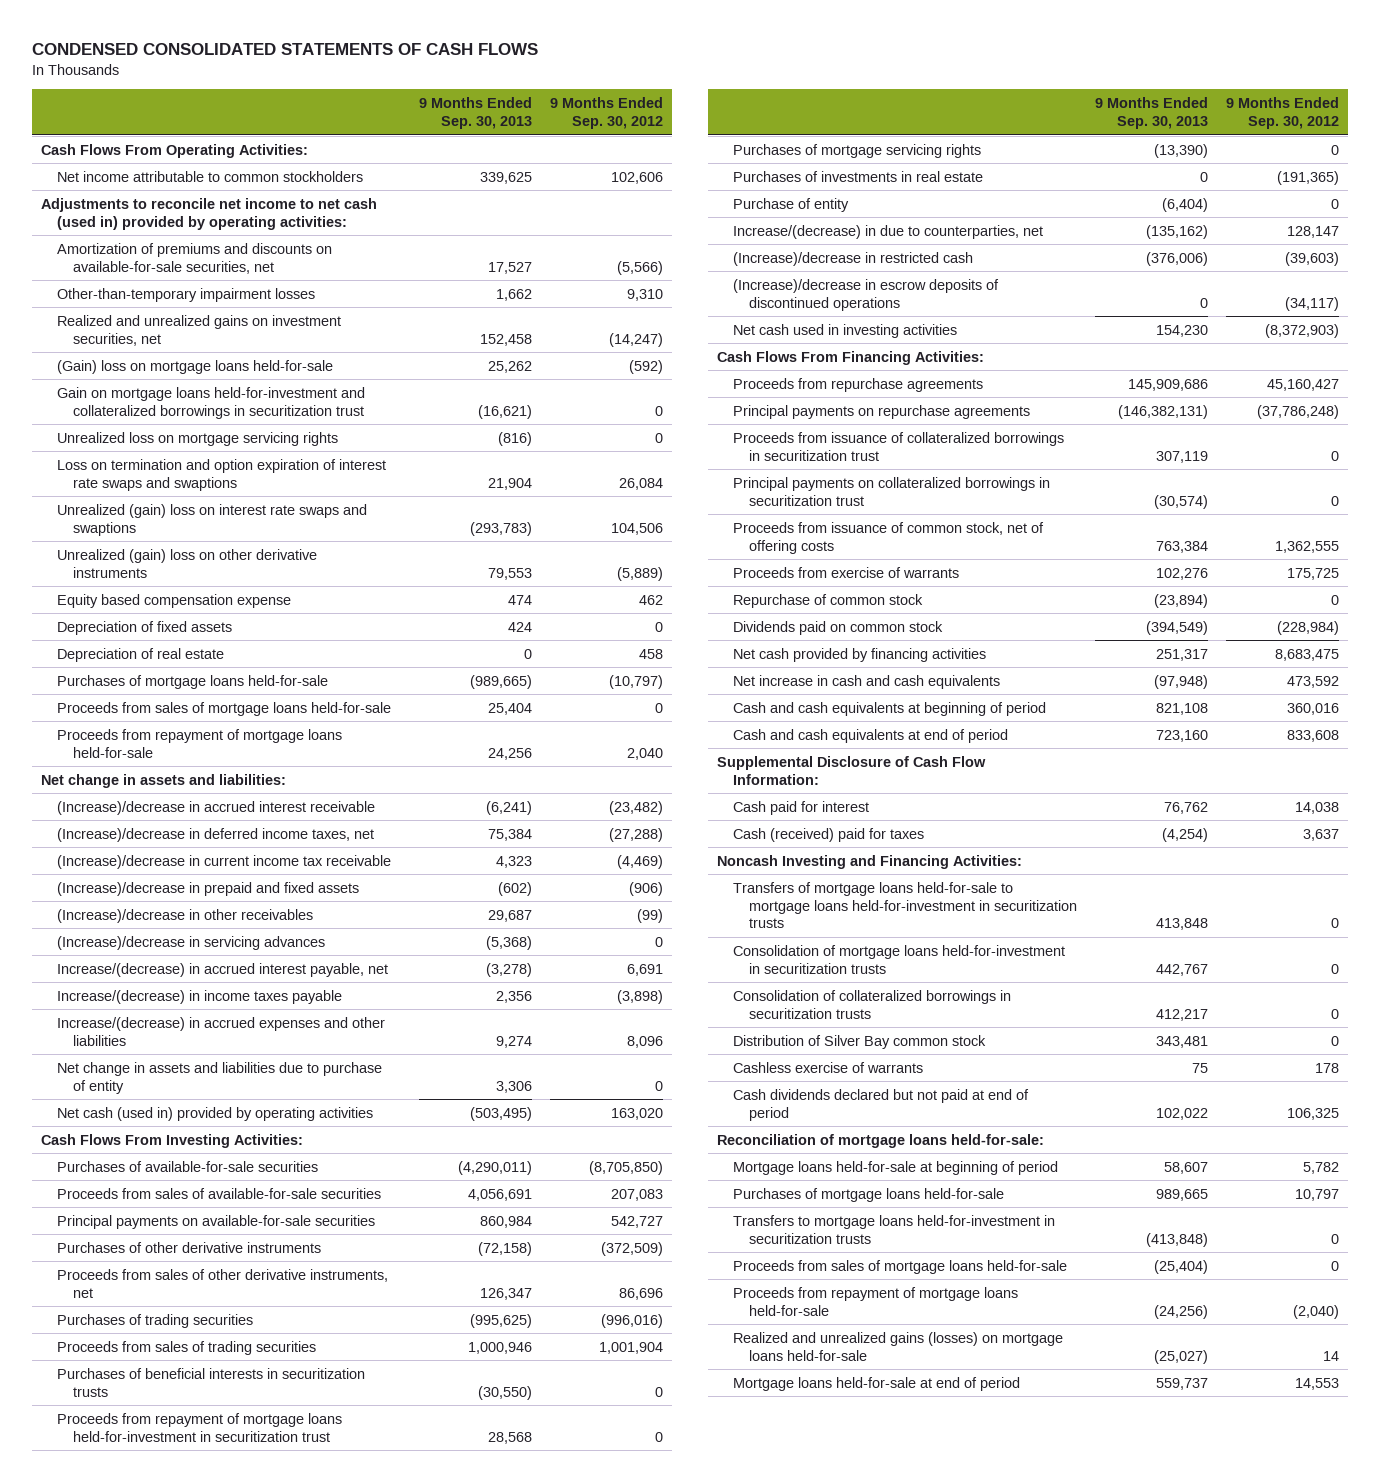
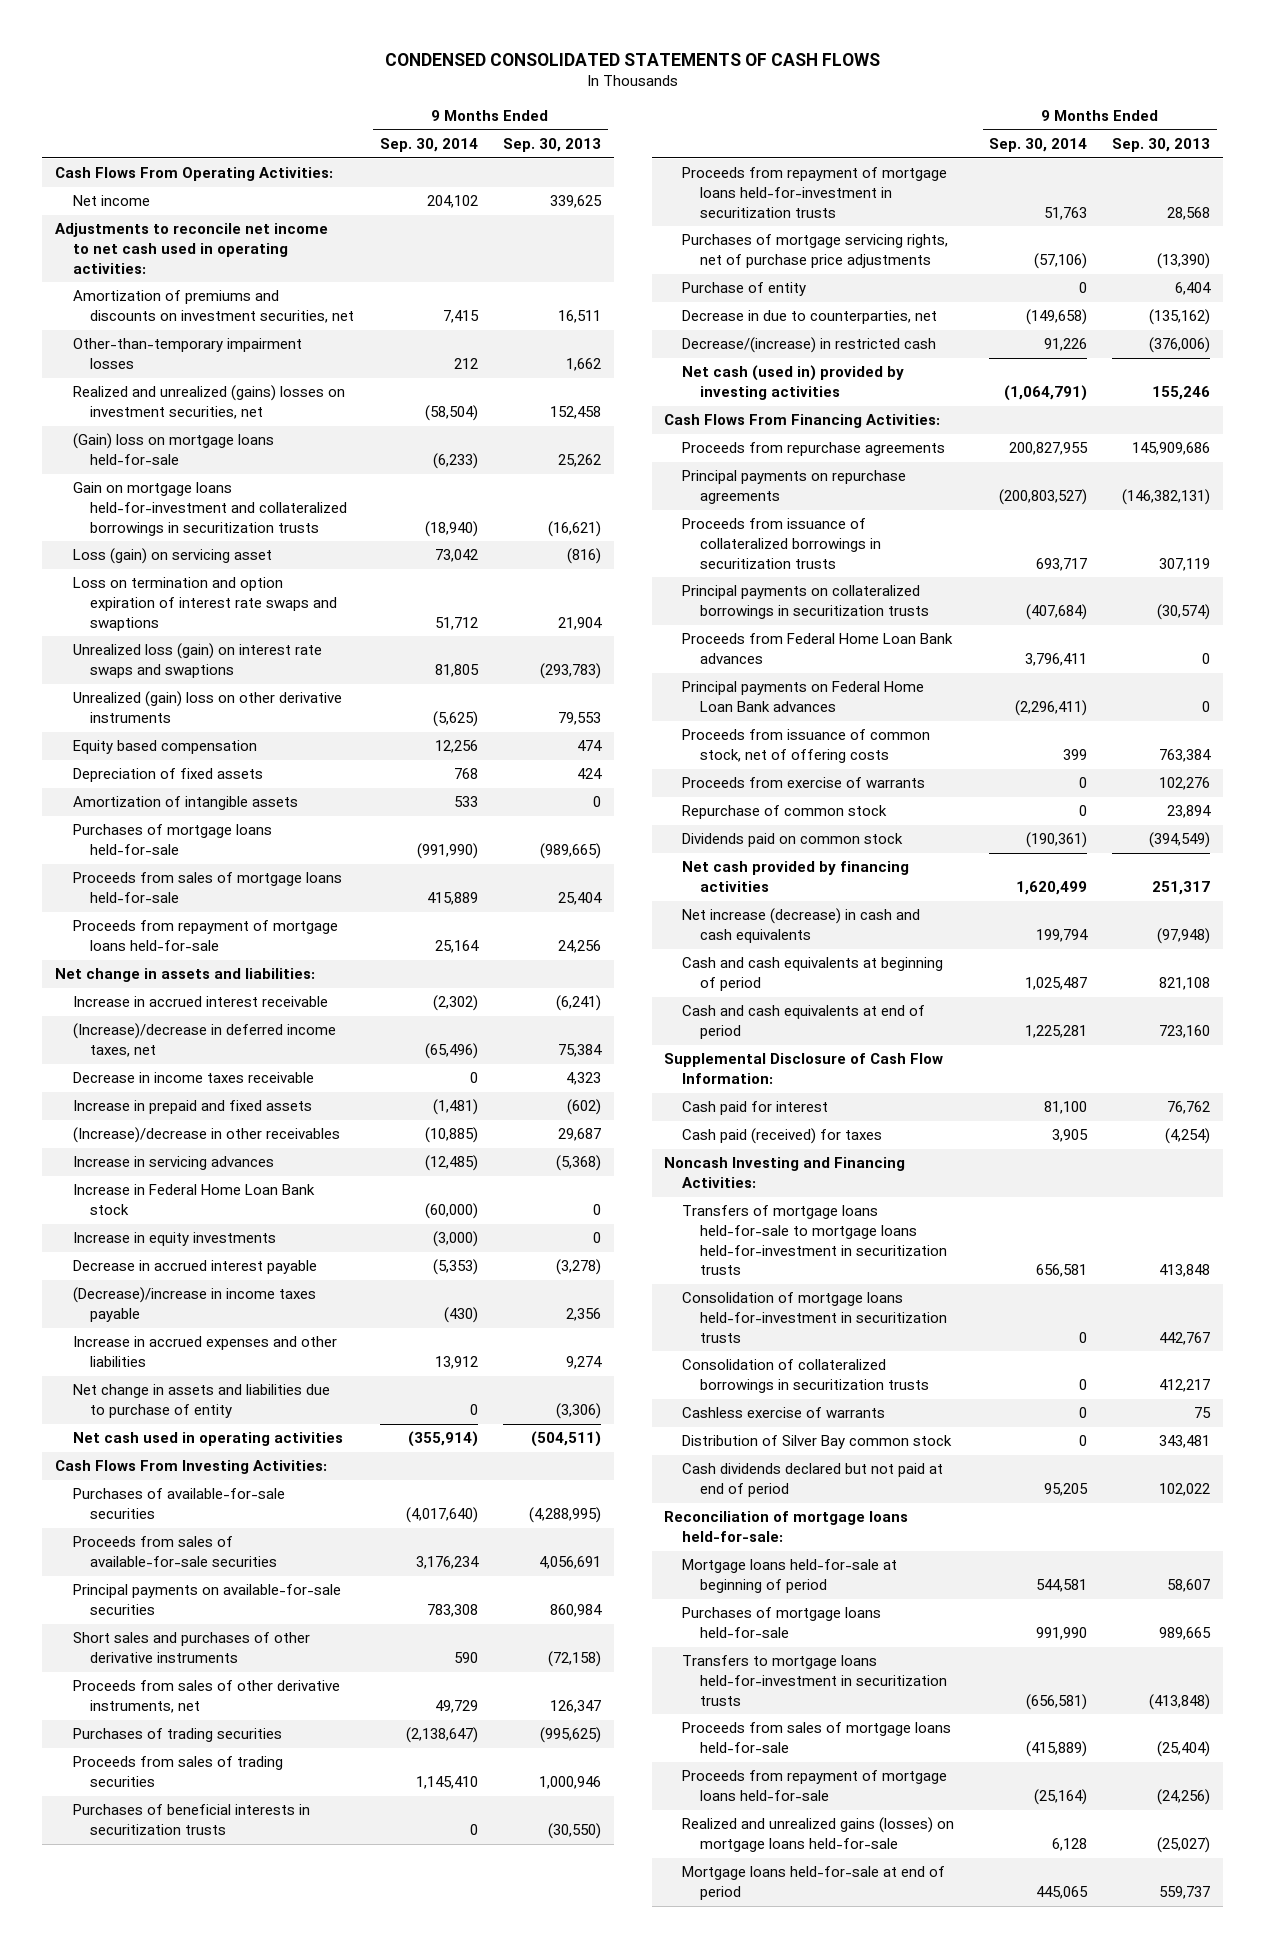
[549,97,663,129] 9 Months Ended Sep. 30, 2012 -> none
none -> [379,137,478,152] Sep. 30, 2014
[57,170,364,182] Net income attributable to common stockholders -> [72,195,150,207] Net income
[41,197,378,230] Adjustments to reconcile net income to net cash (used in) provided by operating activities: -> [55,223,329,274] Adjustments to reconcile net income to net cash used in operating activities:
[57,242,333,274] Amortization of premiums and discounts on available-for-sale securities, net -> [72,290,355,323] Amortization of premiums and discounts on investment securities, net
[487,261,532,274] 17,527 -> [558,309,602,323] 16,511
[57,314,342,346] Realized and unrealized gains on investment securities, net -> [72,385,345,419] Realized and unrealized (gains) losses on investment securities, net
[57,386,366,419] Gain on mortgage loans held-for-investment and collateralized borrowings in securitization trust -> [72,482,348,536] Gain on mortgage loans held-for-investment and collateralized borrowings in securitization trusts
[57,431,339,446] Unrealized loss on mortgage servicing rights -> [72,548,272,565] Loss (gain) on servicing asset
[57,503,368,536] Unrealized (gain) loss on interest rate swaps and swaptions -> [72,643,322,678] Unrealized loss (gain) on interest rate swaps and swaptions
[57,593,292,608] Equity based compensation expense -> [72,740,257,755] Equity based compensation
[57,647,225,662] Depreciation of real estate -> none
none -> [72,796,298,811] Amortization of intangible assets
[57,800,376,815] (Increase)/decrease in accrued interest receivable -> [72,996,328,1008] Increase in accrued interest receivable
[57,854,392,869] (Increase)/decrease in current income tax receivable -> [72,1072,314,1084] Decrease in income taxes receivable
[57,881,360,896] (Increase)/decrease in prepaid and fixed assets -> [72,1100,312,1115] Increase in prepaid and fixed assets
[57,935,326,950] (Increase)/decrease in servicing advances -> [72,1156,274,1171] Increase in servicing advances
none -> [72,1184,315,1215] Increase in Federal Home Loan Bank stock
none -> [72,1232,276,1247] Increase in equity investments
[57,962,389,977] Increase/(decrease) in accrued interest payable, net -> [72,1260,317,1275] Decrease in accrued interest payable
[57,989,343,1004] Increase/(decrease) in income taxes payable -> [72,1287,316,1322] (Decrease)/increase in income taxes payable
[57,1016,386,1046] Increase/(decrease) in accrued expenses and other liabilities -> [72,1336,337,1367] Increase in accrued expenses and other liabilities
[495,1080,532,1093] 3,306 -> [556,1402,602,1419] (3,306)
[57,1106,374,1121] Net cash (used in) provided by operating activities -> [72,1432,343,1447] Net cash used in operating activities
[469,1106,532,1121] (503,495) -> [531,1431,602,1448] (504,511)
[457,1160,532,1175] (4,290,011) -> [529,1506,602,1523] (4,288,995)
[57,1241,322,1253] Purchases of other derivative instruments -> [72,1632,310,1663] Short sales and purchases of other derivative instruments
[733,170,984,182] Purchases of investments in real estate -> none
[733,278,1000,311] (Increase)/decrease in escrow deposits of discontinued operations -> none
[57,1412,343,1442] Proceeds from repayment of mortgage loans held-for-investment in securitization trust -> [681,167,947,218] Proceeds from repayment of mortgage loans held-for-investment in securitization trusts
[733,143,982,158] Purchases of mortgage servicing rights -> [681,234,948,268] Purchases of mortgage servicing rights, net of purchase price adjustments
[1161,197,1208,212] (6,404) -> [1175,282,1212,296] 6,404
[733,224,1044,239] Increase/(decrease) in due to counterparties, net -> [681,310,937,325] Decrease in due to counterparties, net
[733,251,974,266] (Increase)/decrease in restricted cash -> [681,337,936,354] Decrease/(increase) in restricted cash
[733,323,958,338] Net cash used in investing activities -> [681,365,904,400] Net cash (used in) provided by investing activities
[1155,324,1208,337] 154,230 -> [1152,385,1211,400] 155,246
[733,431,1065,461] Proceeds from issuance of collateralized borrowings in securitization trust -> [681,518,881,569] Proceeds from issuance of collateralized borrowings in securitization trusts
[733,476,1051,506] Principal payments on collateralized borrowings in securitization trust -> [681,585,929,619] Principal payments on collateralized borrowings in securitization trusts
none -> [681,633,953,664] Proceeds from Federal Home Loan Bank advances
none -> [681,681,924,712] Principal payments on Federal Home Loan Bank advances
[1153,593,1208,608] (23,894) -> [1167,805,1212,819] 23,894
[733,674,1001,689] Net increase in cash and cash equivalents -> [681,908,920,943] Net increase (decrease) in cash and cash equivalents
[733,827,925,842] Cash (received) paid for taxes -> [681,1128,882,1145] Cash paid (received) for taxes
[733,1034,987,1049] Distribution of Silver Bay common stock -> [681,1435,952,1450] Distribution of Silver Bay common stock

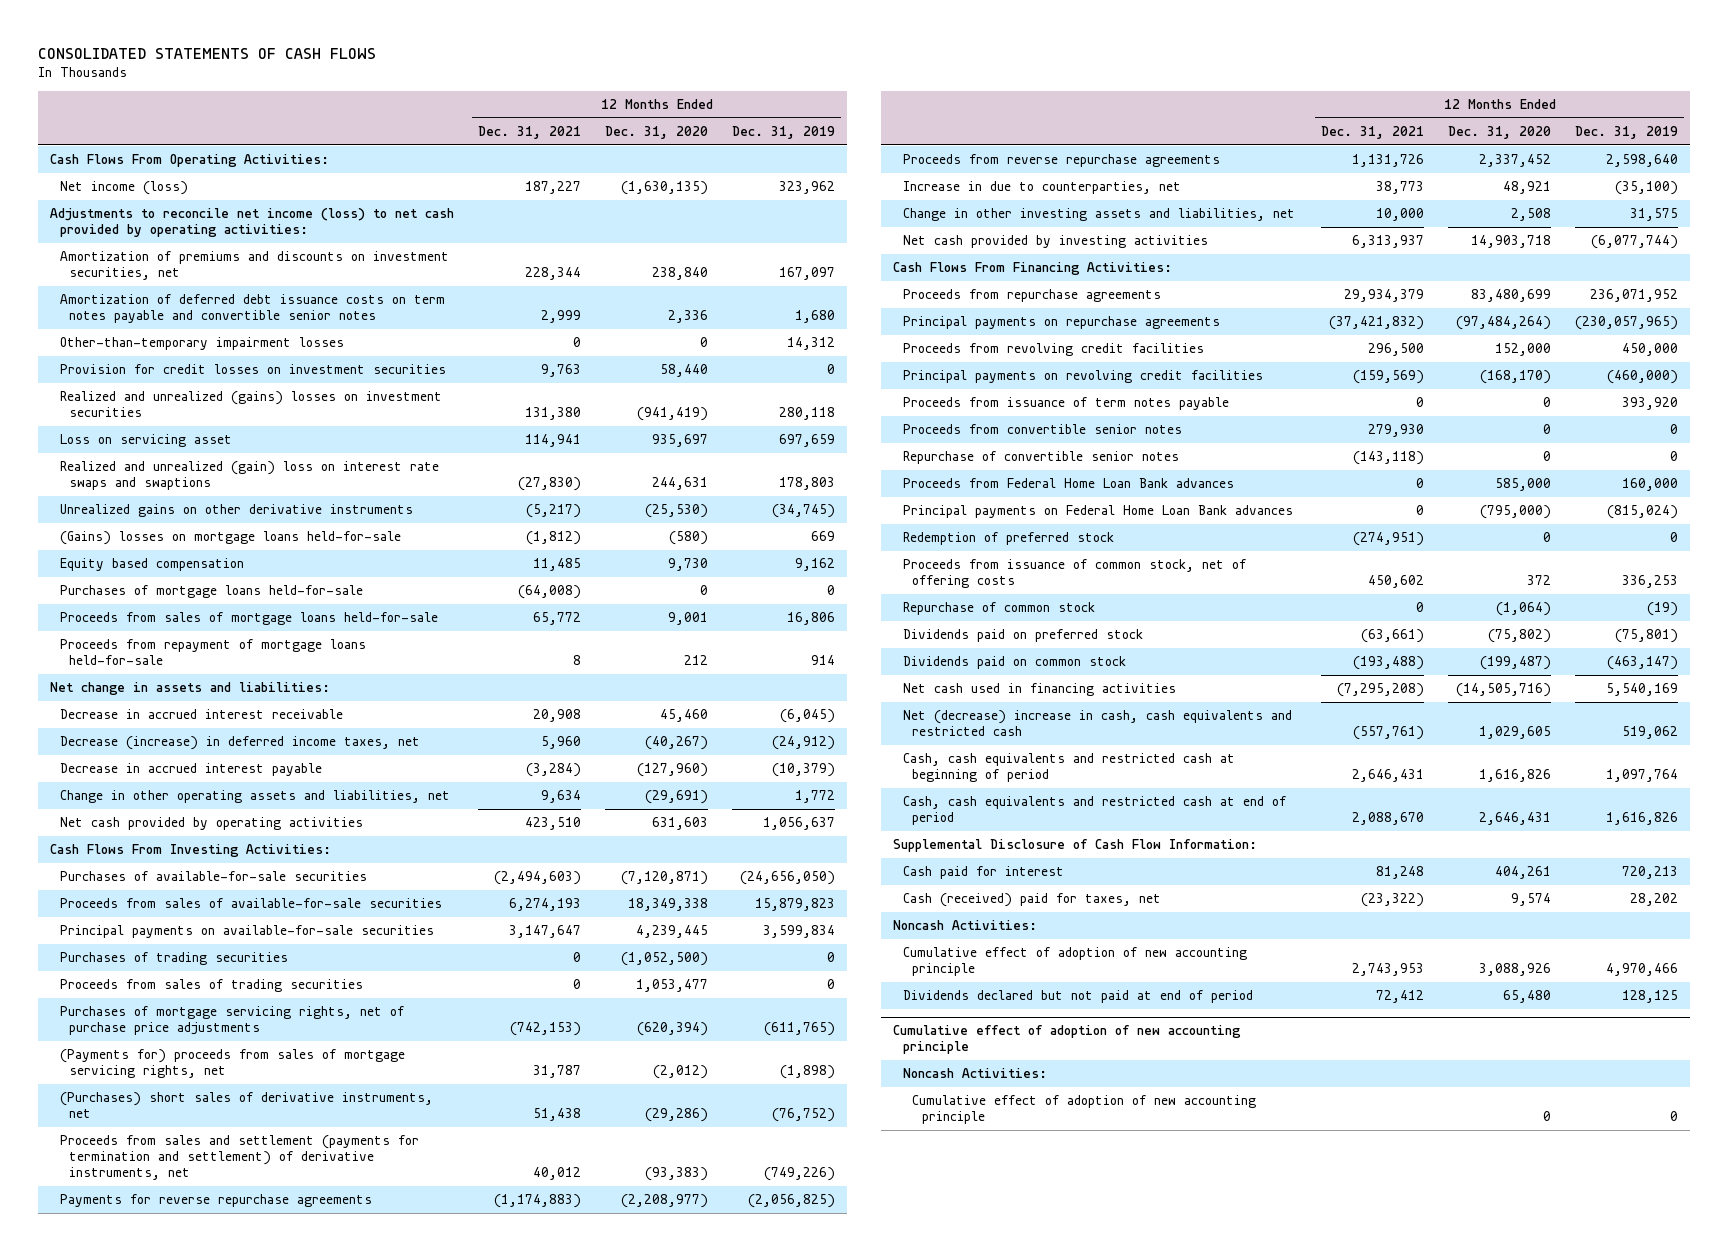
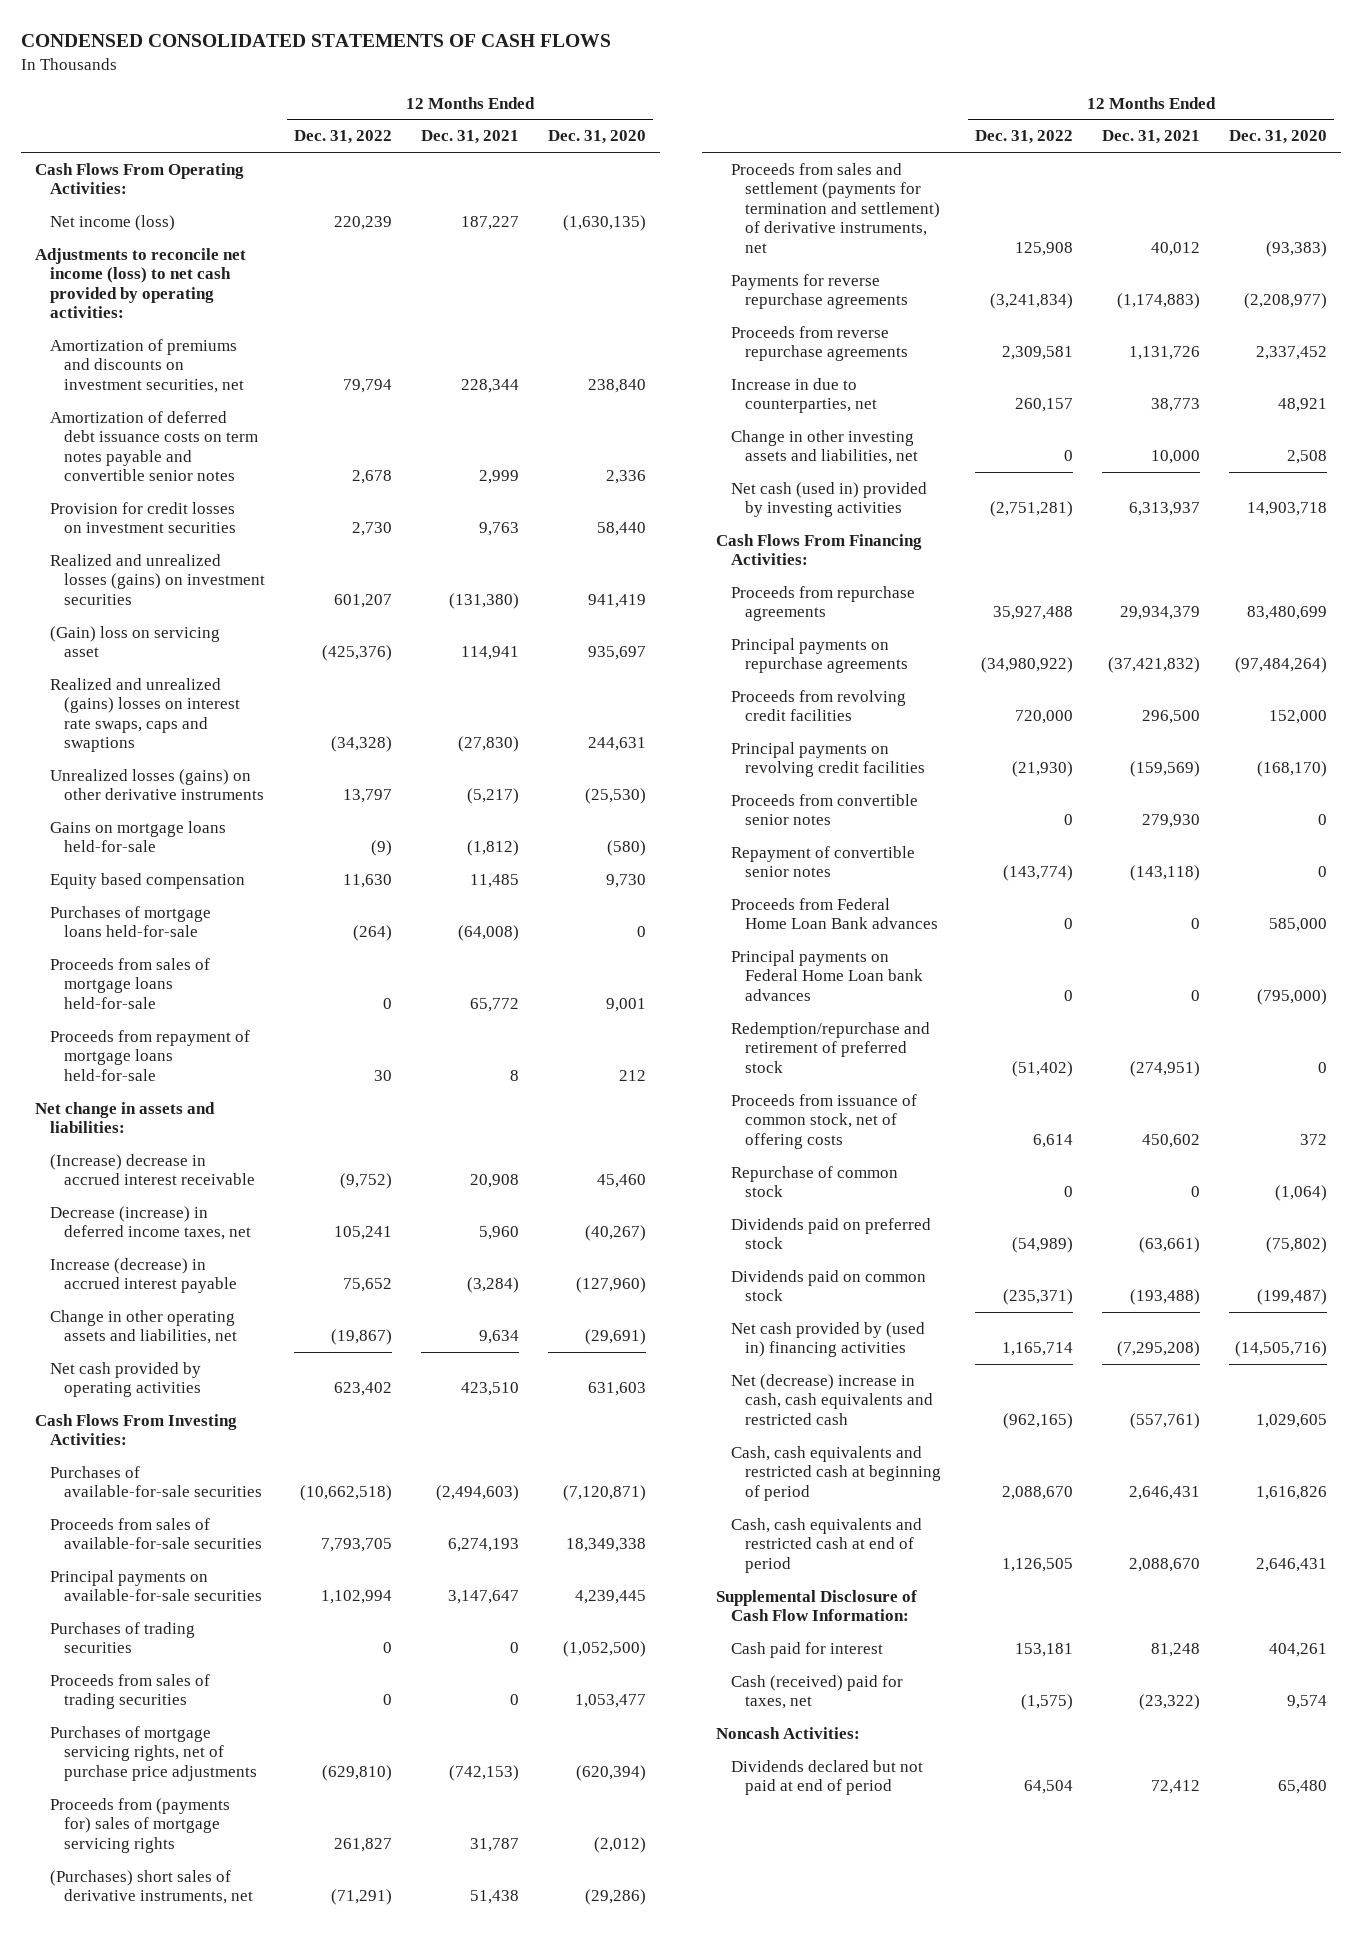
[38,48,377,60] CONSOLIDATED STATEMENTS OF CASH FLOWS -> [21,34,612,48] CONDENSED CONSOLIDATED STATEMENTS OF CASH FLOWS
[732,125,836,139] Dec. 31, 2019 -> none
none -> [294,130,393,145] Dec. 31, 2022
[59,337,344,351] Other-than-temporary impairment losses -> none
[59,391,442,418] Realized and unrealized (gains) losses on investment securities -> [49,553,266,605] Realized and unrealized losses (gains) on investment securities
[525,407,582,421] 131,380 -> [448,592,519,609] (131,380)
[637,407,709,422] (941,419) -> [587,593,646,608] 941,419
[59,434,232,448] Loss on servicing asset -> [49,625,220,658] (Gain) loss on servicing asset
[59,461,439,491] Realized and unrealized (gain) loss on interest rate swaps and swaptions -> [49,677,241,753] Realized and unrealized (gains) losses on interest rate swaps, caps and swaptions
[59,504,413,518] Unrealized gains on other derivative instruments -> [49,768,265,801] Unrealized losses (gains) on other derivative instruments
[59,531,401,546] (Gains) losses on mortgage loans held-for-sale -> [49,820,226,853] Gains on mortgage loans held-for-sale
[59,709,343,720] Decrease in accrued interest receivable -> [49,1153,256,1186] (Increase) decrease in accrued interest receivable
[59,763,322,777] Decrease in accrued interest payable -> [49,1257,238,1294] Increase (decrease) in accrued interest payable
[59,1049,405,1079] (Payments for) proceeds from sales of mortgage servicing rights, net -> [49,1797,230,1853] Proceeds from (payments for) sales of mortgage servicing rights
[902,235,1208,249] Net cash provided by investing activities -> [730,481,927,518] Net cash (used in) provided by investing activities
[902,397,1229,411] Proceeds from issuance of term notes payable -> none
[902,451,1179,465] Repurchase of convertible senior notes -> [730,845,915,878] Repayment of convertible senior notes
[902,505,1293,519] Principal payments on Federal Home Loan Bank advances -> [730,949,924,1001] Principal payments on Federal Home Loan bank advances
[902,532,1114,546] Redemption of preferred stock -> [730,1021,930,1073] Redemption/repurchase and retirement of preferred stock
[902,683,1176,697] Net cash used in financing activities -> [730,1321,925,1358] Net cash provided by (used in) financing activities
[902,947,1247,977] Cumulative effect of adoption of new accounting principle -> none
[893,1025,1242,1055] Cumulative effect of adoption of new accounting principle -> none
[902,1068,1047,1079] Noncash Activities: -> none
[912,1095,1257,1125] Cumulative effect of adoption of new accounting principle -> none

